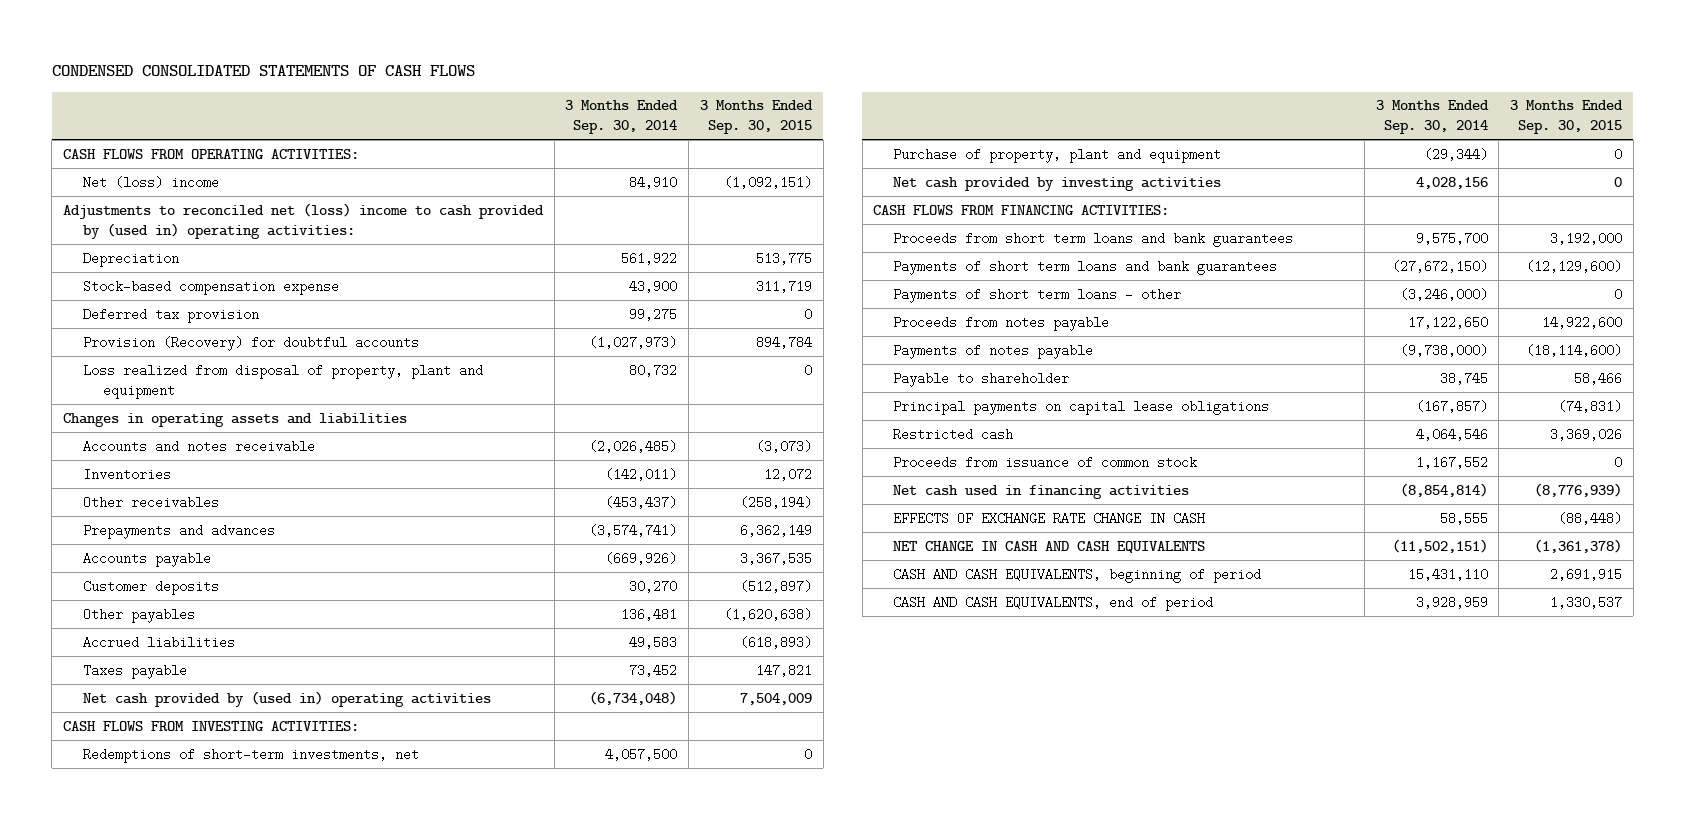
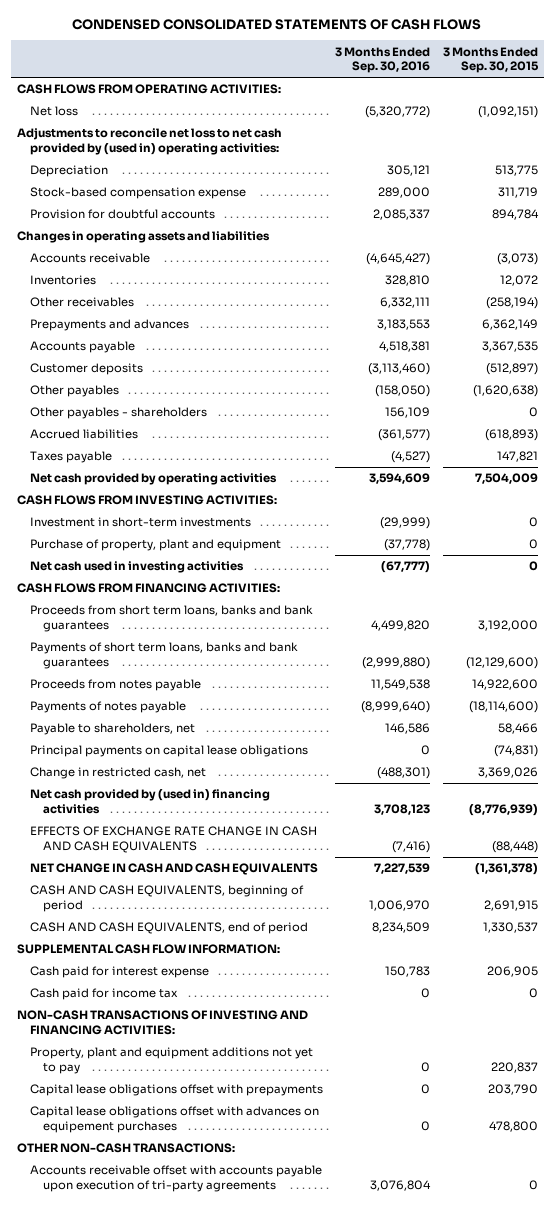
[565,100,679,135] 3 Months Ended Sep. 30, 2014 -> none
none -> [335,46,431,74] 3 Months Ended Sep. 30, 2016
[83,175,220,189] Net (loss) income -> [30,106,79,117] Net loss
[62,202,544,239] Adjustments to reconciled net (loss) income to cash provided by (used in) operating activities: -> [17,128,283,155] Adjustments to reconcile net loss to net cash provided by (used in) operating activities:
[83,307,260,323] Deferred tax provision -> none
[83,363,484,399] Loss realized from disposal of property, plant and equipment -> none
[83,335,420,351] Provision (Recovery) for doubtful accounts -> [30,209,216,220] Provision for doubtful accounts
[83,439,316,453] Accounts and notes receivable -> [30,253,151,264] Accounts receivable
none -> [30,407,208,420] Other payables - shareholders
[83,690,492,707] Net cash provided by (used in) operating activities -> [30,473,278,486] Net cash provided by operating activities
[83,747,420,763] Redemptions of short-term investments, net -> [30,517,252,528] Investment in short-term investments
[893,176,1222,191] Net cash provided by investing activities -> [30,561,245,574] Net cash used in investing activities
[893,287,1182,303] Payments of short term loans - other -> none
[893,231,1294,247] Proceeds from short term loans and bank guarantees -> [30,605,314,632] Proceeds from short term loans, banks and bank guarantees
[893,259,1278,275] Payments of short term loans and bank guarantees -> [30,642,299,669] Payments of short term loans, banks and bank guarantees
[893,371,1070,387] Payable to shareholder -> [30,723,196,736] Payable to shareholders, net
[893,455,1198,469] Proceeds from issuance of common stock -> none
[893,427,1014,441] Restricted cash -> [30,767,207,780] Change in restricted cash, net
[893,484,1190,499] Net cash used in financing activities -> [30,789,271,814] Net cash provided by (used in) financing activities
[893,511,1206,525] EFFECTS OF EXCHANGE RATE CHANGE IN CASH -> [30,826,318,853] EFFECTS OF EXCHANGE RATE CHANGE IN CASH AND CASH EQUIVALENTS
none -> [17,944,281,955] SUPPLEMENTAL CASH FLOW INFORMATION:
none -> [30,966,210,979] Cash paid for interest expense
none -> [30,988,179,1001] Cash paid for income tax
none -> [17,1010,309,1035] NON-CASH TRANSACTIONS OF INVESTING AND FINANCING ACTIVITIES:
none -> [30,1047,314,1074] Property, plant and equipment additions not yet to pay
none -> [30,1084,324,1097] Capital lease obligations offset with prepayments
none -> [30,1106,320,1133] Capital lease obligations offset with advances on equipement purchases
none -> [17,1143,236,1154] OTHER NON-CASH TRANSACTIONS:
none -> [30,1165,323,1192] Accounts receivable offset with accounts payable upon execution of tri-party agreements

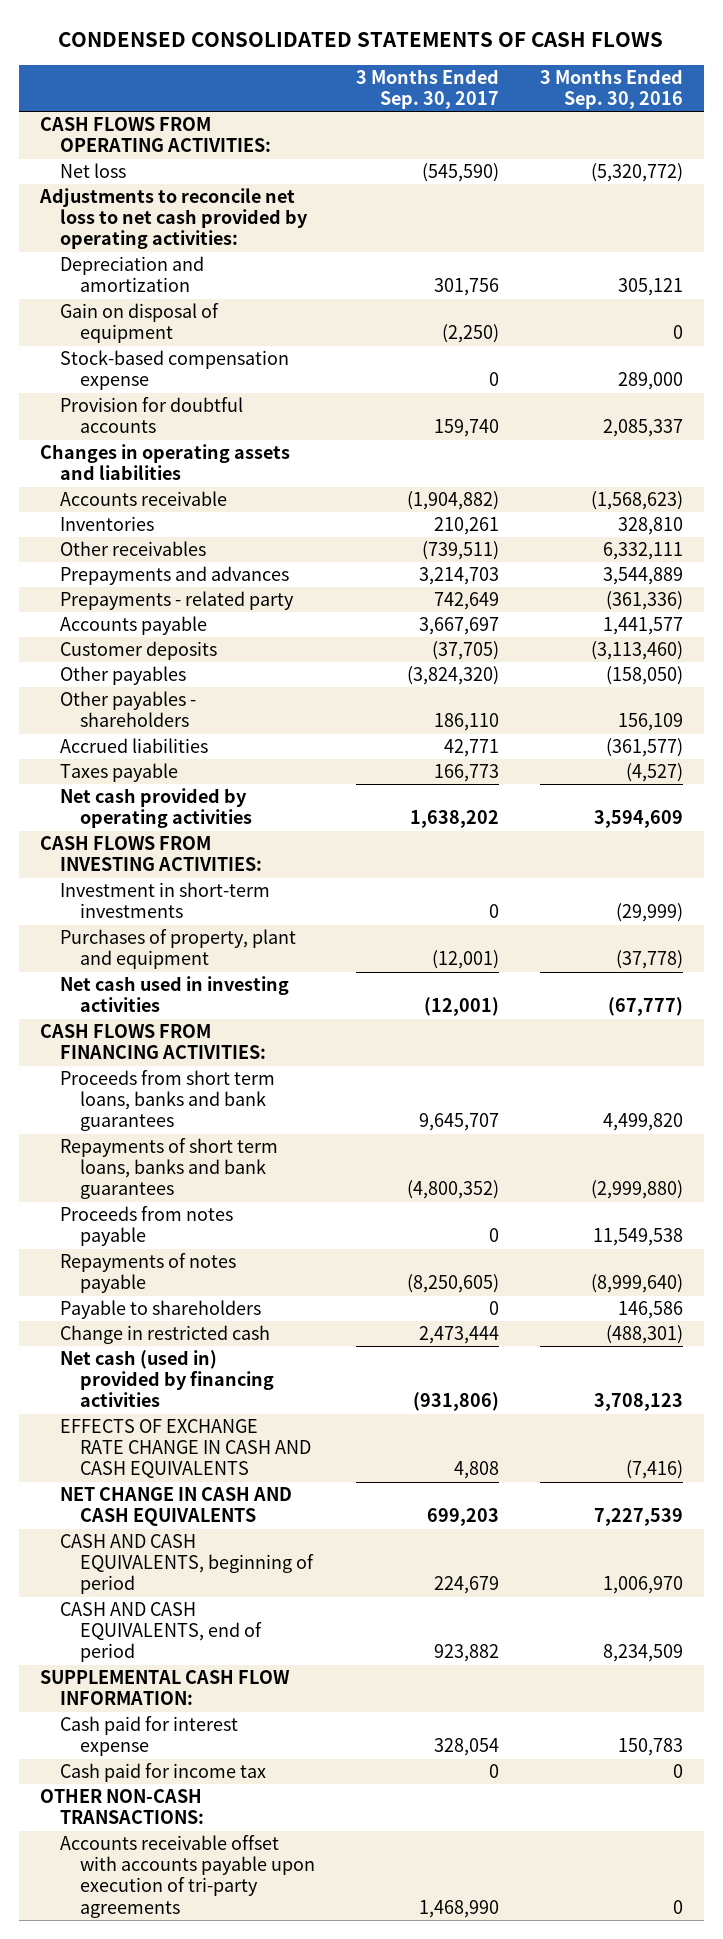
[442,46,539,74] 3 Months Ended Sep. 30, 2015 -> none
none -> [356,69,500,110] 3 Months Ended Sep. 30, 2017
[17,128,283,155] Adjustments to reconcile net loss to net cash provided by (used in) operating activities: -> [38,188,309,250] Adjustments to reconcile net loss to net cash provided by operating activities:
[30,165,109,178] Depreciation -> [60,256,205,293] Depreciation and amortization
none -> [60,303,220,344] Gain on disposal of equipment
[366,253,431,266] (4,645,427) -> [591,491,684,511] (1,568,623)
[377,319,431,331] 3,183,553 -> [603,567,684,586] 3,544,889
none -> [60,591,295,611] Prepayments - related party
[379,341,431,353] 4,518,381 -> [603,617,684,636] 1,441,577
[30,539,282,552] Purchase of property, plant and equipment -> [60,929,297,970] Purchases of property, plant and equipment
[30,642,299,669] Payments of short term loans, banks and bank guarantees -> [60,1138,279,1200] Repayments of short term loans, banks and bank guarantees
[30,745,309,758] Principal payments on capital lease obligations -> none
[30,701,187,714] Payments of notes payable -> [60,1253,237,1294] Repayments of notes payable
[30,723,196,736] Payable to shareholders, net -> [60,1300,262,1320] Payable to shareholders
[30,767,207,780] Change in restricted cash, net -> [60,1325,271,1345] Change in restricted cash
[30,789,271,814] Net cash provided by (used in) financing activities -> [60,1350,275,1408] Net cash (used in) provided by financing activities
[17,1010,309,1035] NON-CASH TRANSACTIONS OF INVESTING AND FINANCING ACTIVITIES: -> none
[30,1047,314,1074] Property, plant and equipment additions not yet to pay -> none
[30,1084,324,1097] Capital lease obligations offset with prepayments -> none
[30,1106,320,1133] Capital lease obligations offset with advances on equipement purchases -> none
[370,1179,432,1191] 3,076,804 -> [673,1899,684,1914] 0

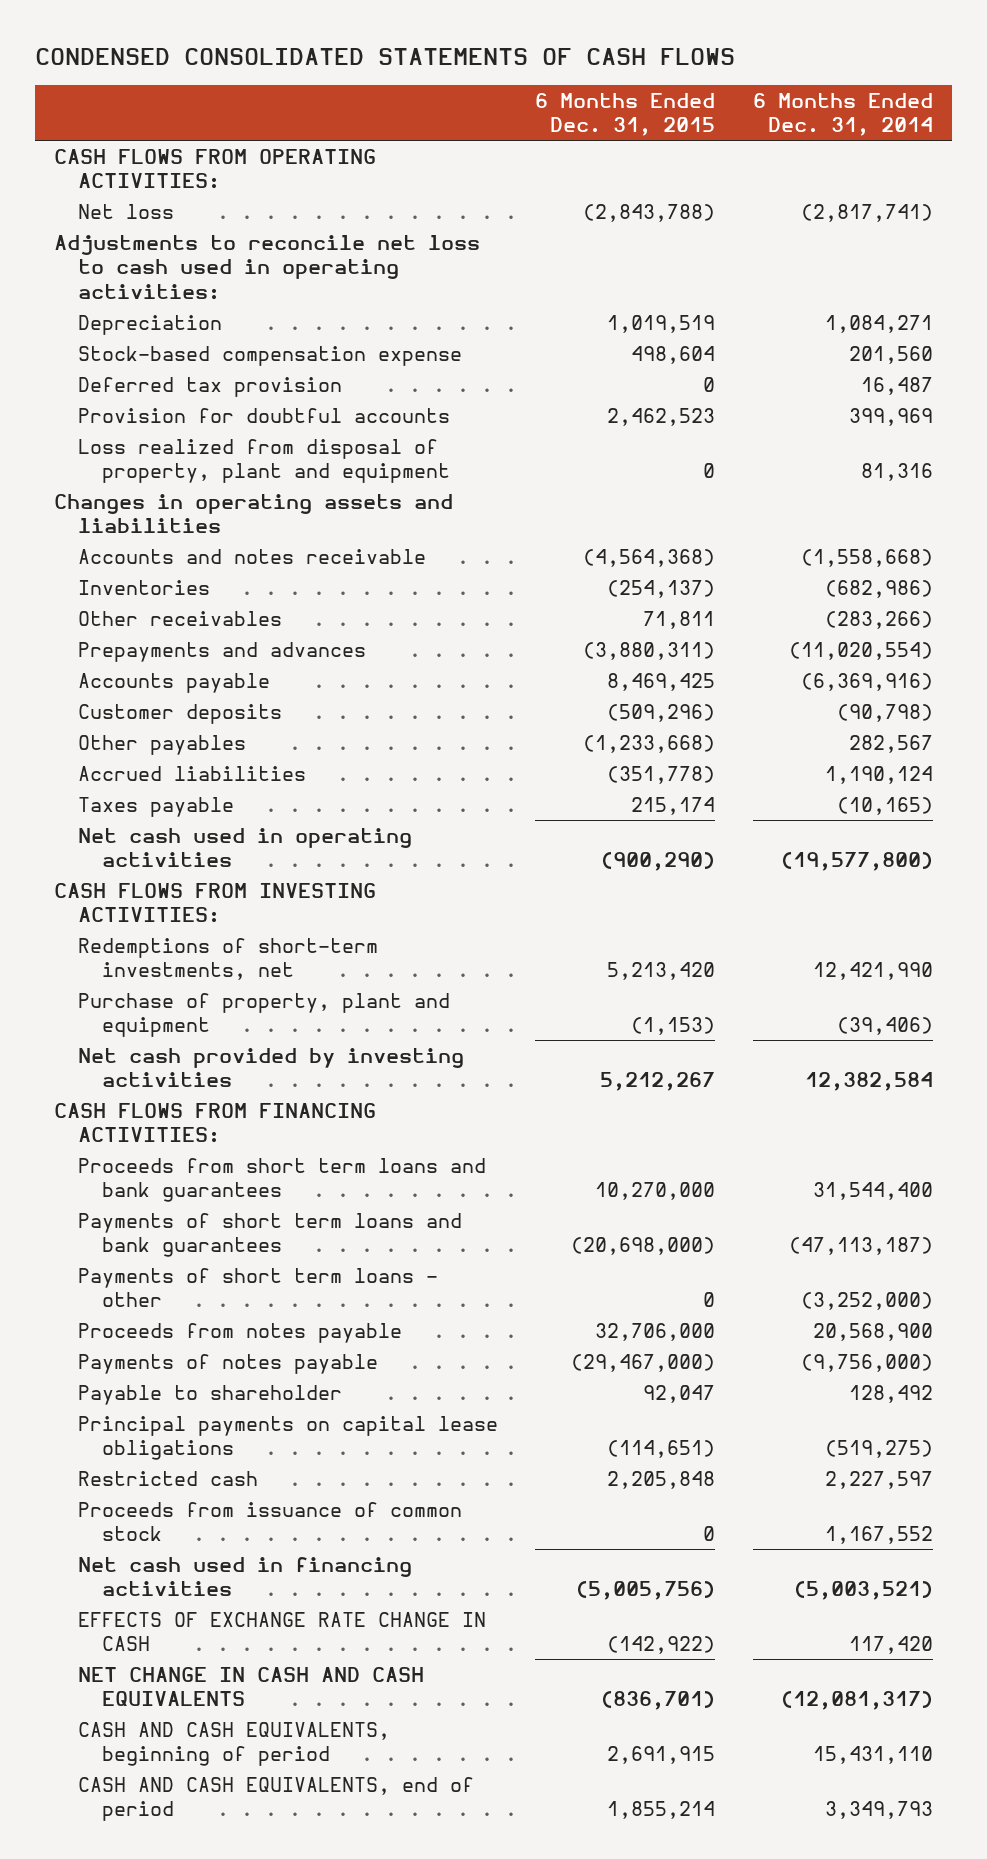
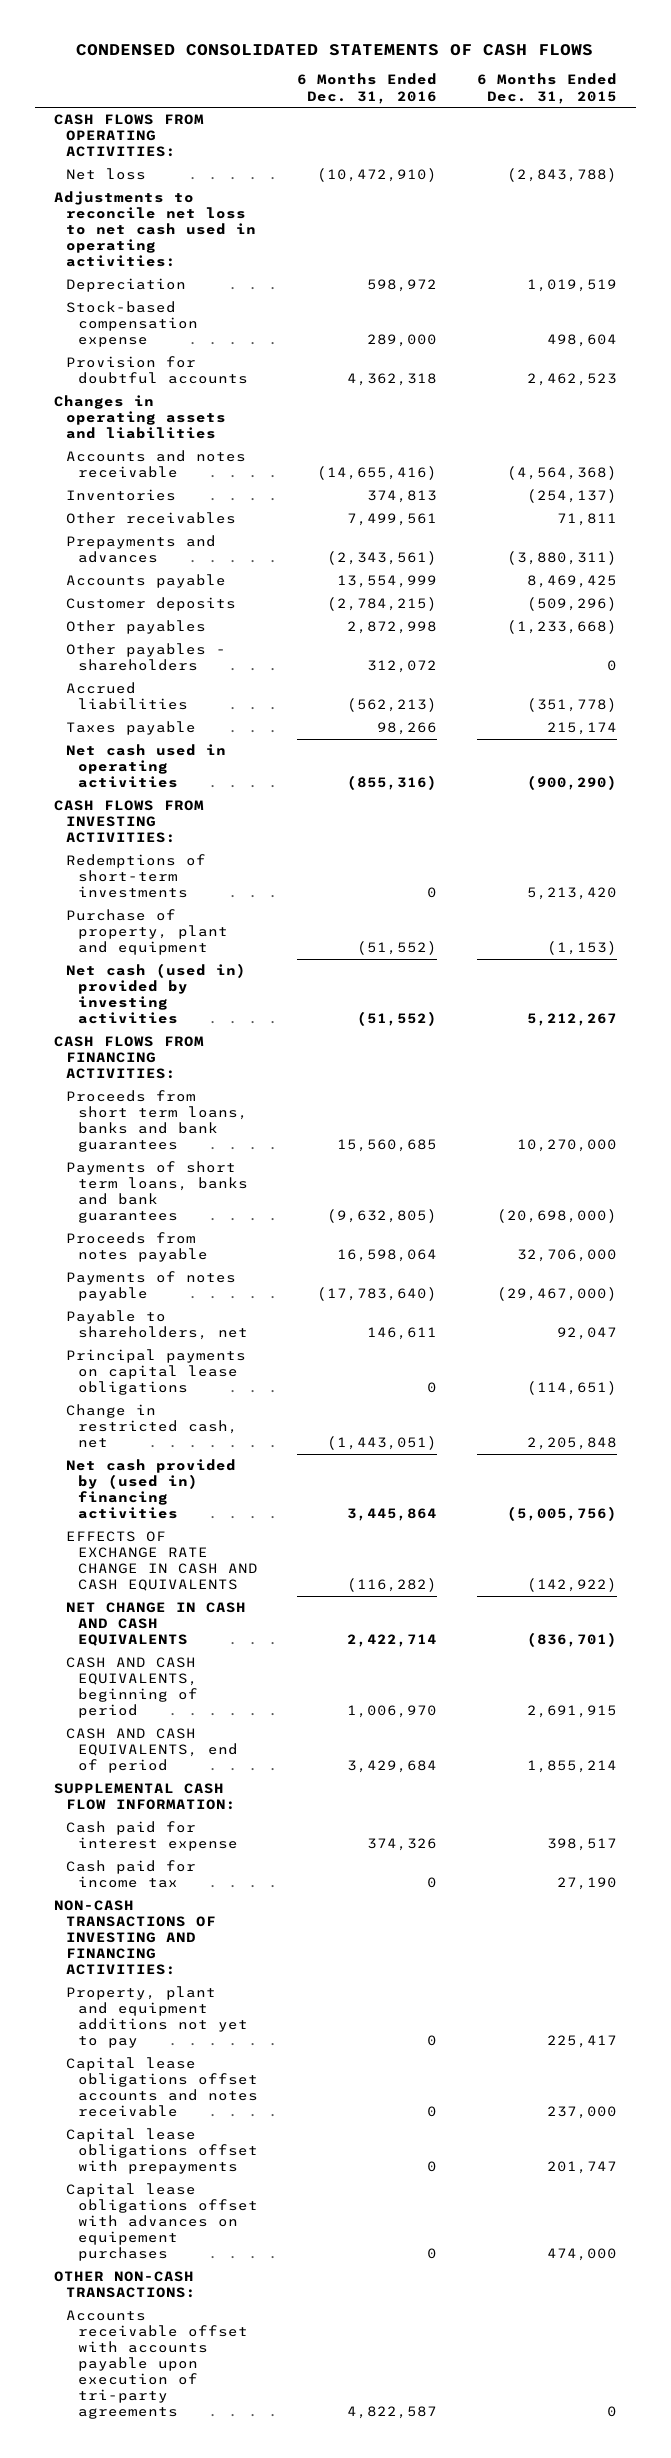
[752,92,933,137] 6 Months Ended Dec. 31, 2014 -> none
none -> [297,73,438,104] 6 Months Ended Dec. 31, 2016
[54,234,481,300] Adjustments to reconcile net loss to cash used in operating activities: -> [54,190,257,268] Adjustments to reconcile net loss to net cash used in operating activities:
[77,376,342,397] Deferred tax provision -> none
[77,438,450,484] Loss realized from disposal of property, plant and equipment -> none
none -> [66,642,227,671] Other payables - shareholders
[77,937,378,981] Redemptions of short-term investments, net -> [66,853,207,899] Redemptions of short-term investments
[77,1047,464,1088] Net cash provided by investing activities -> [66,962,247,1025] Net cash (used in) provided by investing activities
[77,1267,438,1308] Payments of short term loans - other -> none
[77,1157,486,1203] Proceeds from short term loans and bank guarantees -> [66,1089,249,1153] Proceeds from short term loans, banks and bank guarantees
[77,1212,462,1258] Payments of short term loans and bank guarantees -> [66,1160,249,1224] Payments of short term loans, banks and bank guarantees
[77,1384,342,1405] Payable to shareholder -> [66,1309,249,1340] Payable to shareholders, net
[77,1501,462,1542] Proceeds from issuance of common stock -> none
[77,1470,258,1486] Restricted cash -> [66,1403,239,1449] Change in restricted cash, net
[77,1556,412,1597] Net cash used in financing activities -> [66,1458,237,1520] Net cash provided by (used in) financing activities
[77,1611,486,1652] EFFECTS OF EXCHANGE RATE CHANGE IN CASH -> [66,1530,259,1592] EFFECTS OF EXCHANGE RATE CHANGE IN CASH AND CASH EQUIVALENTS
none -> [54,1782,237,1810] SUPPLEMENTAL CASH FLOW INFORMATION:
none -> [66,1820,239,1851] Cash paid for interest expense
none -> [66,1859,197,1888] Cash paid for income tax
none -> [54,1899,217,1976] NON-CASH TRANSACTIONS OF INVESTING AND FINANCING ACTIVITIES:
none -> [66,1985,249,2049] Property, plant and equipment additions not yet to pay
none -> [66,2056,259,2118] Capital lease obligations offset accounts and notes receivable
none -> [66,2127,259,2175] Capital lease obligations offset with prepayments
none -> [66,2182,259,2262] Capital lease obligations offset with advances on equipement purchases
none -> [54,2270,197,2298] OTHER NON-CASH TRANSACTIONS:
none -> [66,2309,249,2420] Accounts receivable offset with accounts payable upon execution of tri-party agreements

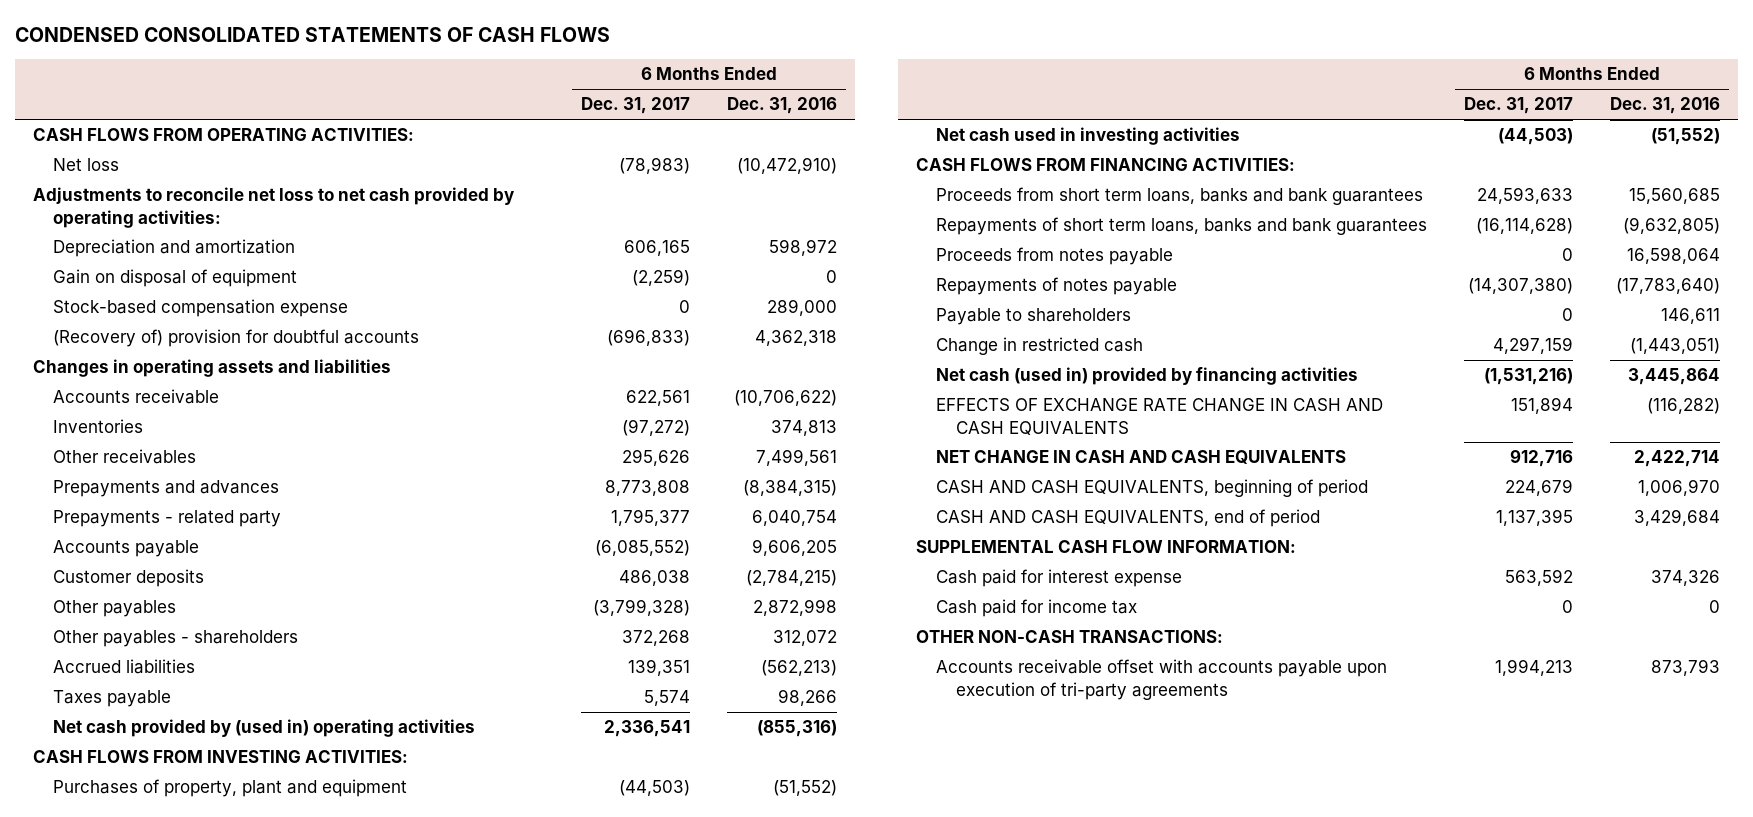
[476,73,617,104] 6 Months Ended Dec. 31, 2015 -> none
none -> [581,97,691,115] Dec. 31, 2017
[54,190,257,268] Adjustments to reconcile net loss to net cash used in operating activities: -> [33,187,515,228] Adjustments to reconcile net loss to net cash provided by operating activities:
[66,277,187,292] Depreciation -> [53,239,296,258] Depreciation and amortization
none -> [53,269,298,288] Gain on disposal of equipment
[66,355,249,384] Provision for doubtful accounts -> [53,329,420,348] (Recovery of) provision for doubtful accounts
[66,449,247,478] Accounts and notes receivable -> [53,389,220,405] Accounts receivable
[317,465,438,480] (14,655,416) -> [733,390,837,407] (10,706,622)
[327,550,438,565] (2,343,561) -> [742,480,837,497] (8,384,315)
none -> [53,510,282,528] Prepayments - related party
[337,574,438,588] 13,554,999 -> [751,539,837,557] 9,606,205
[66,743,227,789] Net cash used in operating activities -> [53,719,476,738] Net cash provided by (used in) operating activities
[66,853,207,899] Redemptions of short-term investments -> none
[66,908,229,956] Purchase of property, plant and equipment -> [53,779,408,798] Purchases of property, plant and equipment
[66,962,247,1025] Net cash (used in) provided by investing activities -> [936,127,1241,146] Net cash used in investing activities
[66,1160,249,1224] Payments of short term loans, banks and bank guarantees -> [936,217,1428,236] Repayments of short term loans, banks and bank guarantees
[66,1348,247,1396] Principal payments on capital lease obligations -> none
[66,1270,237,1301] Payments of notes payable -> [936,277,1178,296] Repayments of notes payable
[66,1309,249,1340] Payable to shareholders, net -> [936,308,1132,326] Payable to shareholders
[66,1403,239,1449] Change in restricted cash, net -> [936,337,1144,356] Change in restricted cash
[66,1458,237,1520] Net cash provided by (used in) financing activities -> [936,367,1359,386] Net cash (used in) provided by financing activities
[54,1899,217,1976] NON-CASH TRANSACTIONS OF INVESTING AND FINANCING ACTIVITIES: -> none
[66,1985,249,2049] Property, plant and equipment additions not yet to pay -> none
[66,2056,259,2118] Capital lease obligations offset accounts and notes receivable -> none
[66,2127,259,2175] Capital lease obligations offset with prepayments -> none
[66,2182,259,2262] Capital lease obligations offset with advances on equipement purchases -> none
[347,2406,438,2420] 4,822,587 -> [1650,659,1720,677] 873,793

